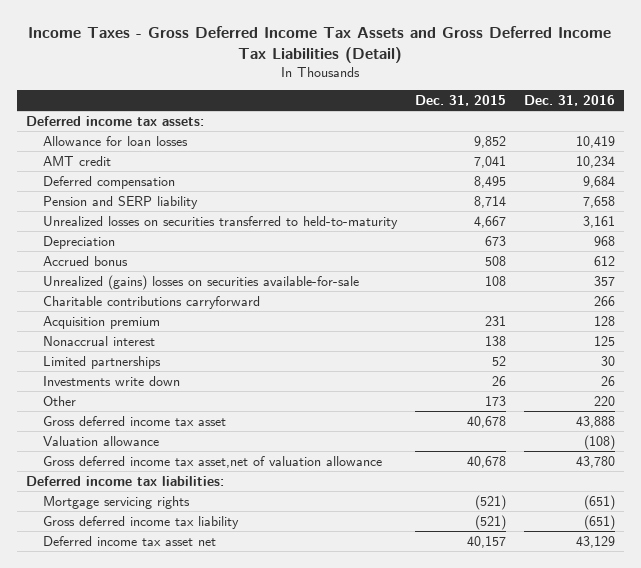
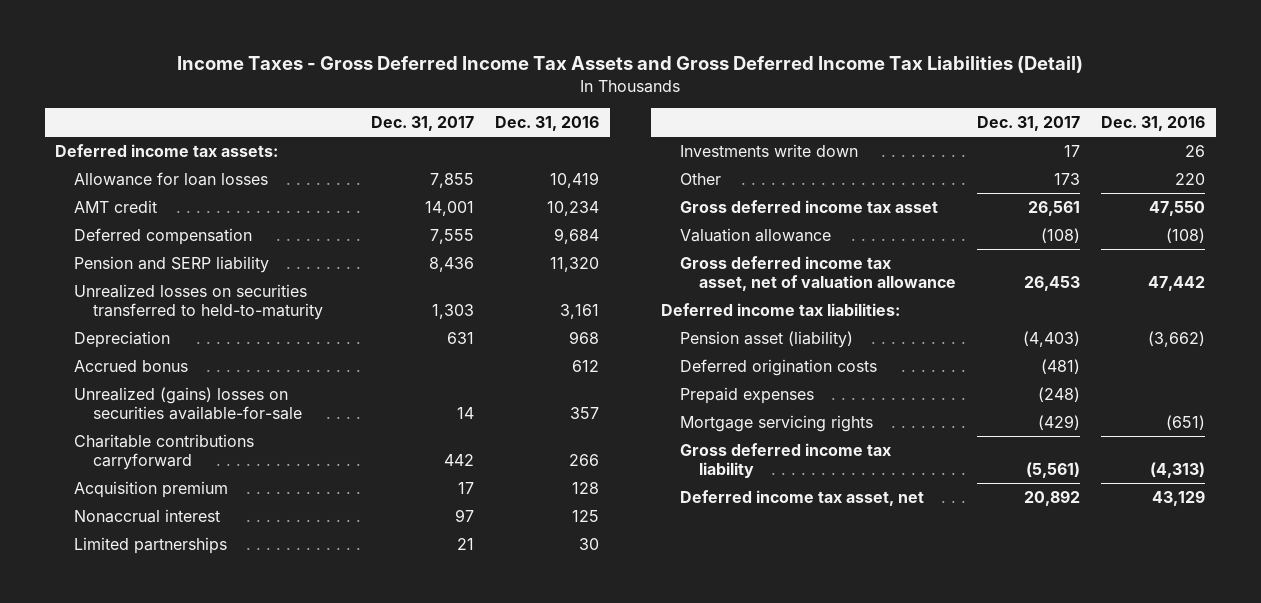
[414,94,506,106] Dec. 31, 2015 -> none
none -> [371,115,475,131] Dec. 31, 2017
[582,195,615,208] 7,658 -> [550,257,600,273] 11,320
[575,415,615,428] 43,888 -> [1149,201,1206,217] 47,550
[42,455,382,468] Gross deferred income tax asset,net of valuation allowance -> [680,256,956,291] Gross deferred income tax asset, net of valuation allowance
[575,455,615,468] 43,780 -> [1148,275,1206,291] 47,442
none -> [680,331,854,349] Pension asset (liability)
none -> [680,359,878,377] Deferred origination costs
none -> [680,387,815,405] Prepaid expenses
[583,514,615,530] (651) -> [1150,461,1206,478] (4,313)
[42,535,216,546] Deferred income tax asset net -> [680,490,925,507] Deferred income tax asset, net

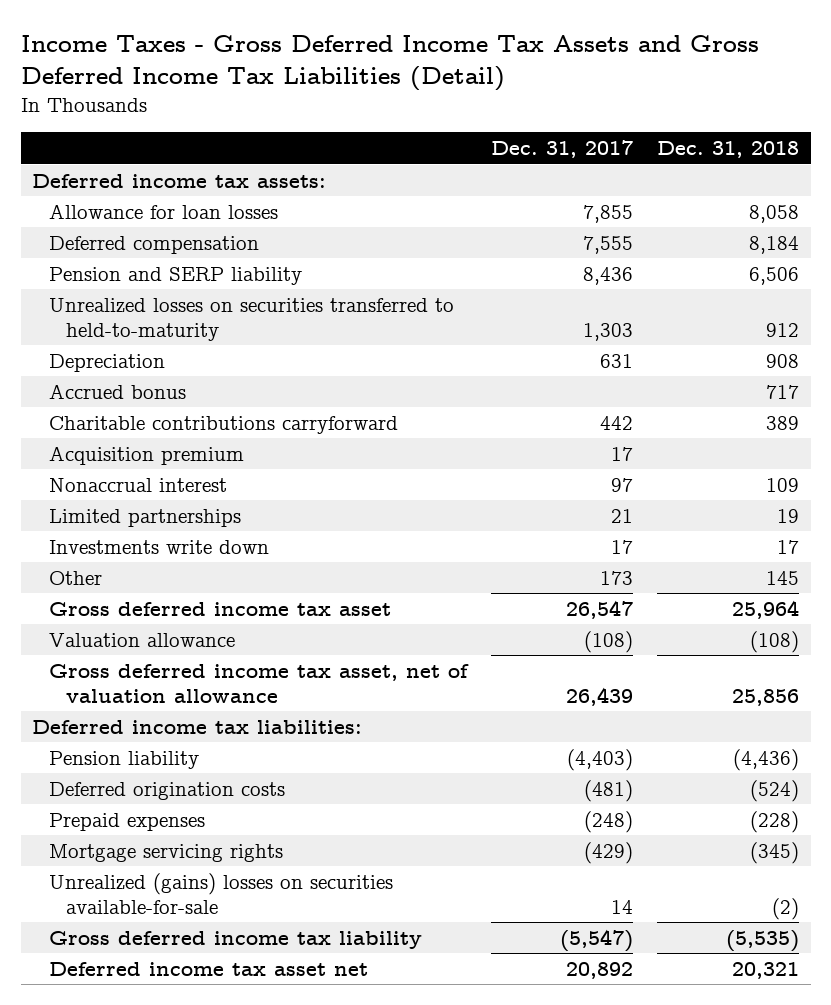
[495,115,600,131] Dec. 31, 2016 -> none
none -> [656,141,799,159] Dec. 31, 2018
[74,200,158,214] AMT credit -> none
[1028,201,1081,217] 26,561 -> [566,599,634,619] 26,547
[1024,275,1081,291] 26,453 -> [566,686,634,706] 26,439
[680,331,854,349] Pension asset (liability) -> [49,750,200,769] Pension liability
[74,387,302,420] Unrealized (gains) losses on securities available-for-sale -> [49,872,394,914] Unrealized (gains) losses on securities available-for-sale
[1026,461,1081,478] (5,561) -> [560,928,634,952] (5,547)
[680,490,925,507] Deferred income tax asset, net -> [49,961,369,976] Deferred income tax asset net

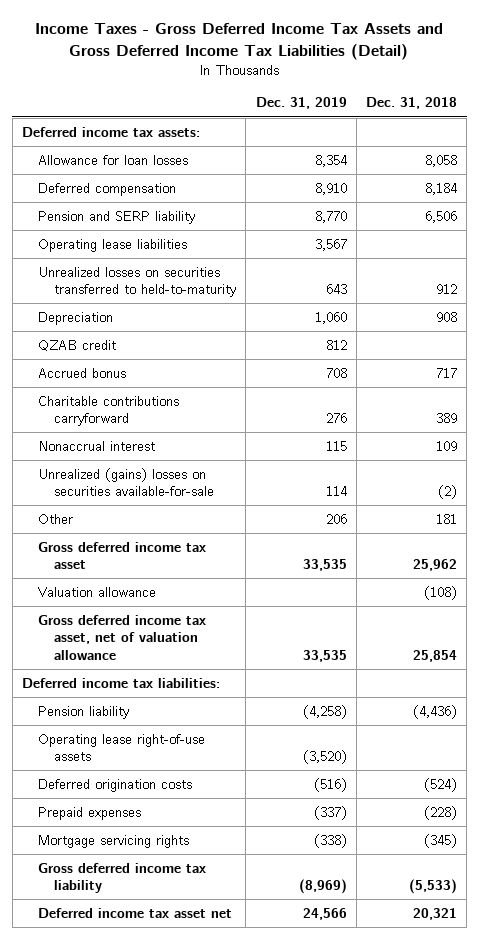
[491,140,634,159] Dec. 31, 2017 -> none
none -> [255,97,347,110] Dec. 31, 2019
none -> [38,238,188,252] Operating lease liabilities
none -> [38,339,117,351] QZAB credit
[49,445,245,465] Acquisition premium -> none
[49,508,242,527] Limited partnerships -> none
[49,539,270,554] Investments write down -> none
[49,872,394,914] Unrealized (gains) losses on securities available-for-sale -> [38,467,215,497] Unrealized (gains) losses on securities available-for-sale
[765,570,799,585] 145 -> [435,513,457,524] 181
[731,599,799,619] 25,964 -> [412,559,457,572] 25,962
[731,688,799,706] 25,856 -> [412,649,457,662] 25,854
none -> [38,733,206,762] Operating lease right-of-use assets
[725,929,799,952] (5,535) -> [408,879,457,895] (5,533)

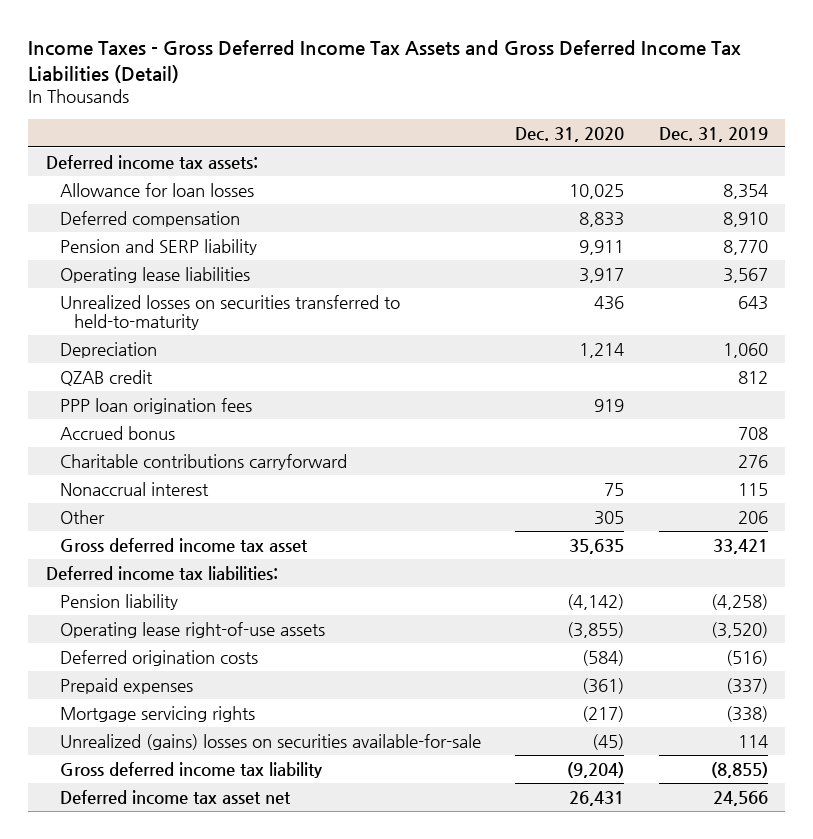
[365,97,457,110] Dec. 31, 2018 -> none
none -> [515,126,625,142] Dec. 31, 2020
none -> [60,397,253,414] PPP loan origination fees
[38,586,157,597] Valuation allowance -> none
[38,614,207,660] Gross deferred income tax asset, net of valuation allowance -> none
[302,559,347,572] 33,535 -> [712,538,768,554] 33,421
[38,467,215,497] Unrealized (gains) losses on securities available-for-sale -> [60,733,482,750] Unrealized (gains) losses on securities available-for-sale
[298,879,347,895] (8,969) -> [710,761,768,778] (8,855)

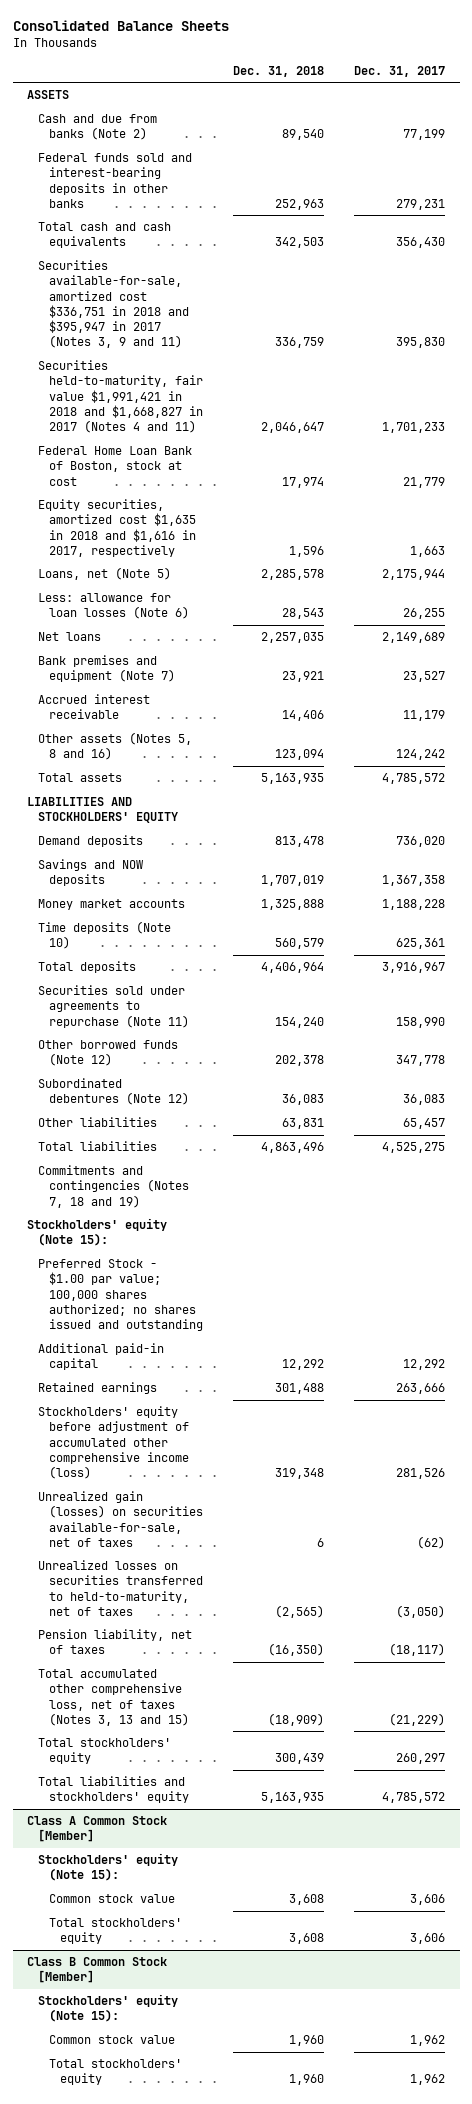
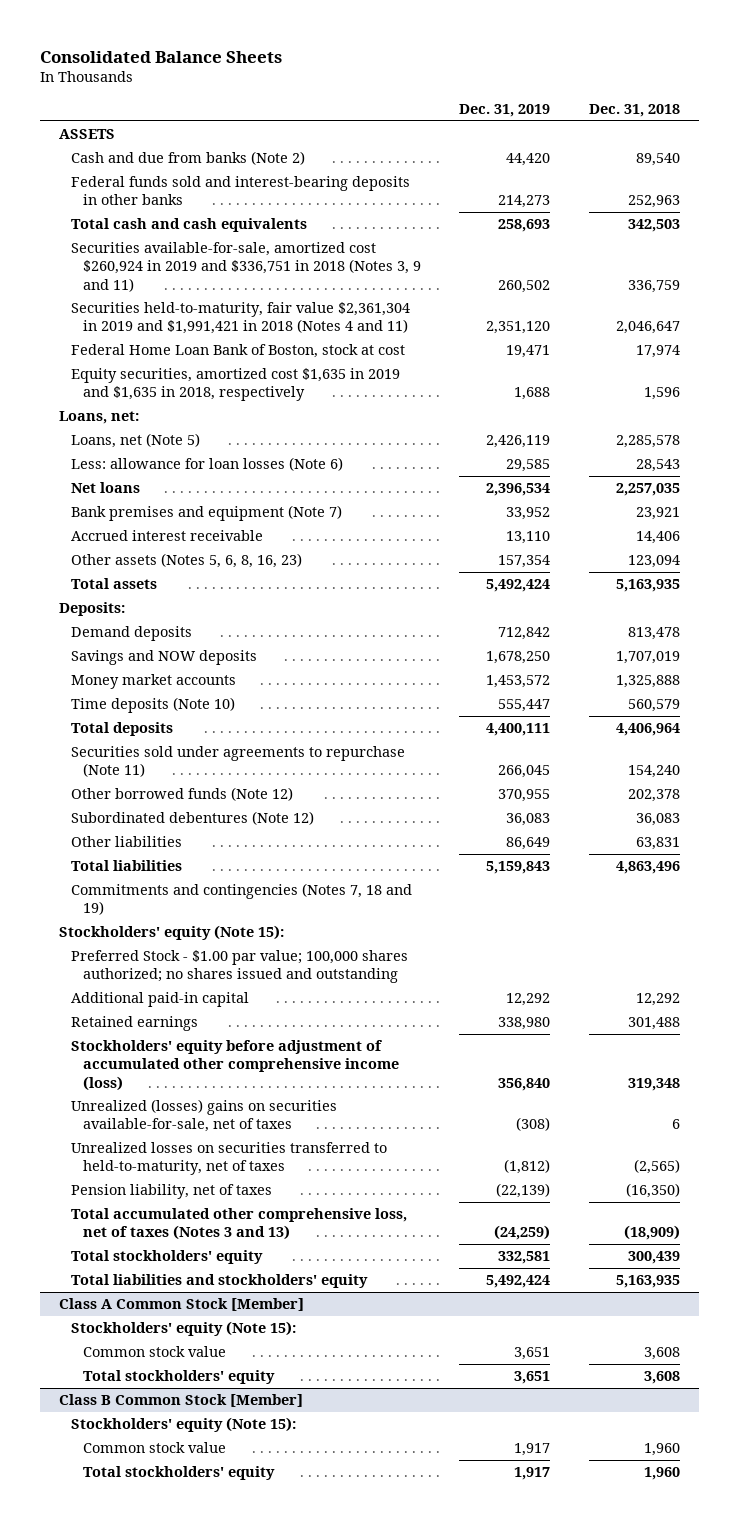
[353,65,445,77] Dec. 31, 2017 -> none
none -> [459,104,551,118] Dec. 31, 2019
[38,260,190,349] Securities available-for-sale, amortized cost $336,751 in 2018 and $395,947 in 2017 (Notes 3, 9 and 11) -> [70,242,421,292] Securities available-for-sale, amortized cost $260,924 in 2019 and $336,751 in 2018 (Notes 3, 9 and 11)
[38,360,204,434] Securities held-to-maturity, fair value $1,991,421 in 2018 and $1,668,827 in 2017 (Notes 4 and 11) -> [70,302,410,335] Securities held-to-maturity, fair value $2,361,304 in 2019 and $1,991,421 in 2018 (Notes 4 and 11)
[38,499,197,557] Equity securities, amortized cost $1,635 in 2018 and $1,616 in 2017, respectively -> [70,368,400,402] Equity securities, amortized cost $1,635 in 2019 and $1,635 in 2018, respectively
none -> [59,411,140,425] Loans, net:
[38,732,193,761] Other assets (Notes 5, 8 and 16) -> [70,553,302,569] Other assets (Notes 5, 6, 8, 16, 23)
[27,797,179,824] LIABILITIES AND STOCKHOLDERS' EQUITY -> none
none -> [59,602,126,617] Deposits:
[38,1491,204,1547] Unrealized gain (losses) on securities available-for-sale, net of taxes -> [70,1099,337,1133] Unrealized (losses) gains on securities available-for-sale, net of taxes
[38,1669,190,1726] Total accumulated other comprehensive loss, net of taxes (Notes 3, 13 and 15) -> [70,1208,407,1241] Total accumulated other comprehensive loss, net of taxes (Notes 3 and 13)

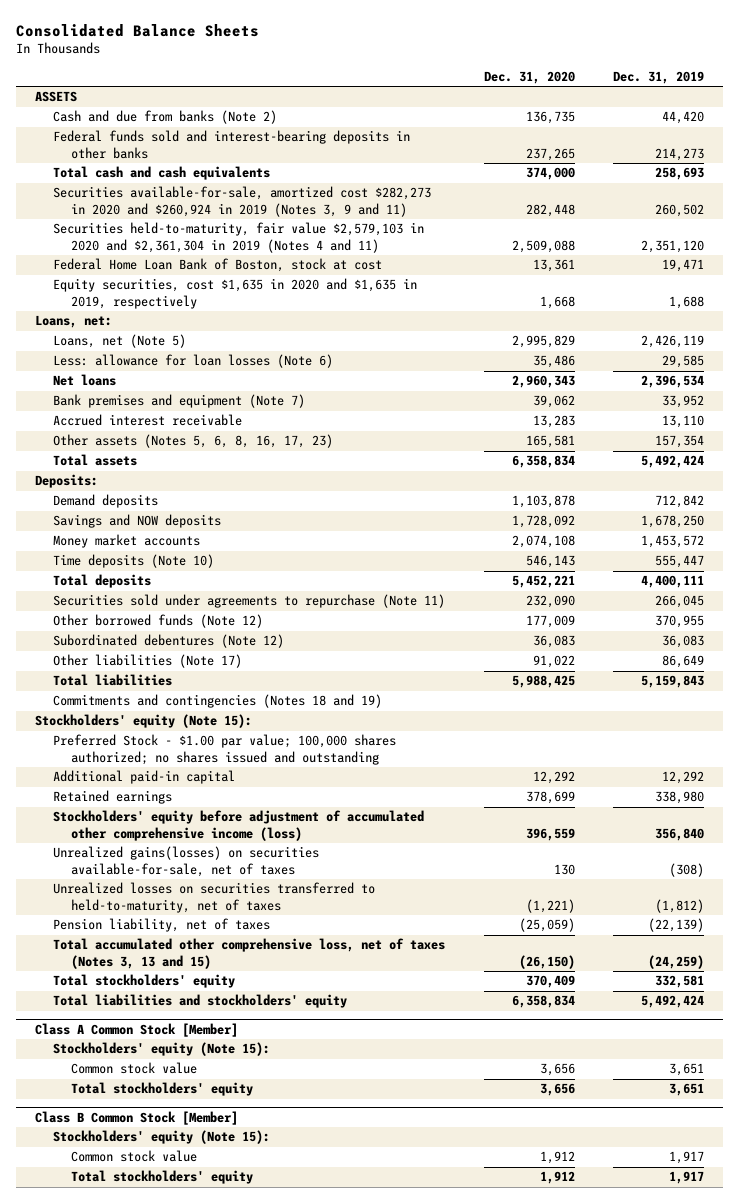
[588,104,680,118] Dec. 31, 2018 -> none
none -> [483,70,575,84] Dec. 31, 2020
[70,242,421,292] Securities available-for-sale, amortized cost $260,924 in 2019 and $336,751 in 2018 (Notes 3, 9 and 11) -> [52,186,431,217] Securities available-for-sale, amortized cost $282,273 in 2020 and $260,924 in 2019 (Notes 3, 9 and 11)
[70,302,410,335] Securities held-to-maturity, fair value $2,361,304 in 2019 and $1,991,421 in 2018 (Notes 4 and 11) -> [52,222,424,253] Securities held-to-maturity, fair value $2,579,103 in 2020 and $2,361,304 in 2019 (Notes 4 and 11)
[70,368,400,402] Equity securities, amortized cost $1,635 in 2019 and $1,635 in 2018, respectively -> [52,278,417,309] Equity securities, cost $1,635 in 2020 and $1,635 in 2019, respectively
[70,553,302,569] Other assets (Notes 5, 6, 8, 16, 23) -> [52,434,333,449] Other assets (Notes 5, 6, 8, 16, 17, 23)
[70,836,182,848] Other liabilities -> [52,654,242,669] Other liabilities (Note 17)
[70,883,412,916] Commitments and contingencies (Notes 7, 18 and 19) -> [52,694,382,709] Commitments and contingencies (Notes 18 and 19)
[70,1099,337,1133] Unrealized (losses) gains on securities available-for-sale, net of taxes -> [52,846,319,877] Unrealized gains(losses) on securities available-for-sale, net of taxes
[70,1208,407,1241] Total accumulated other comprehensive loss, net of taxes (Notes 3 and 13) -> [52,938,445,969] Total accumulated other comprehensive loss, net of taxes (Notes 3, 13 and 15)

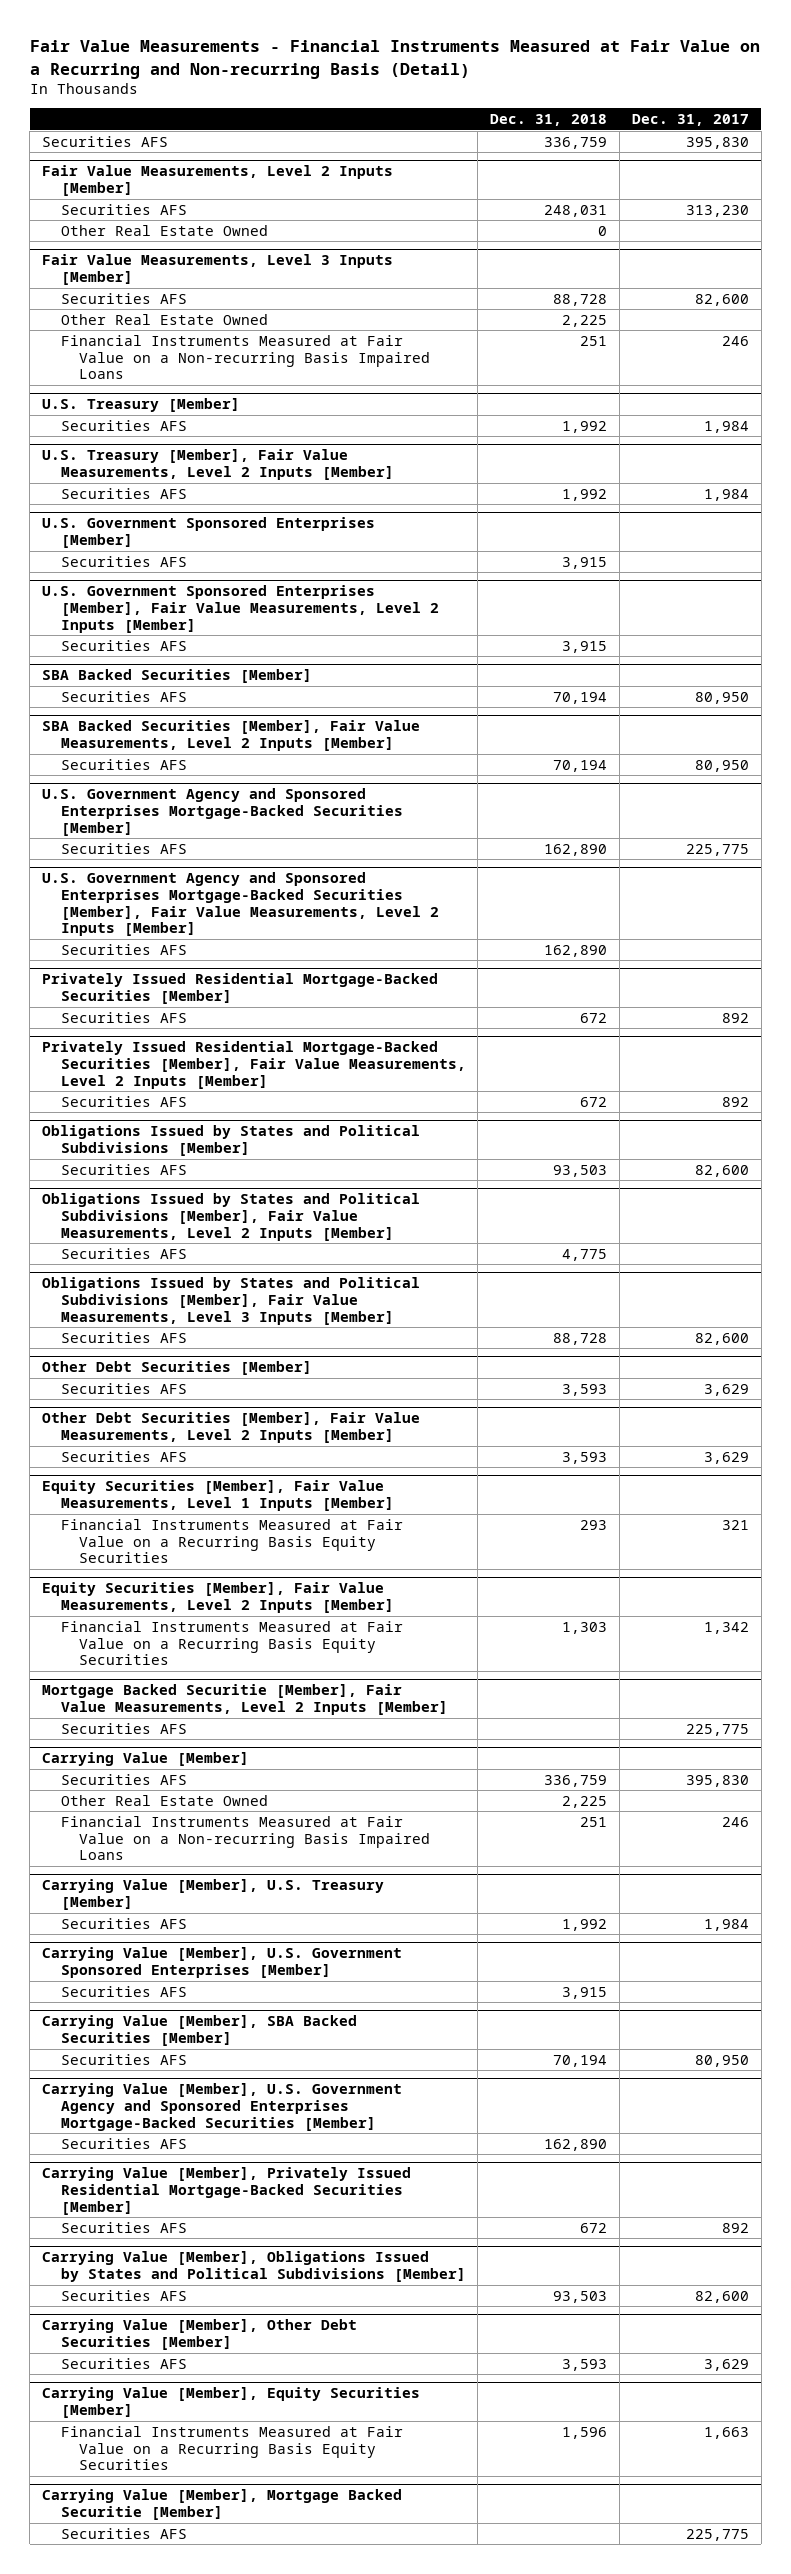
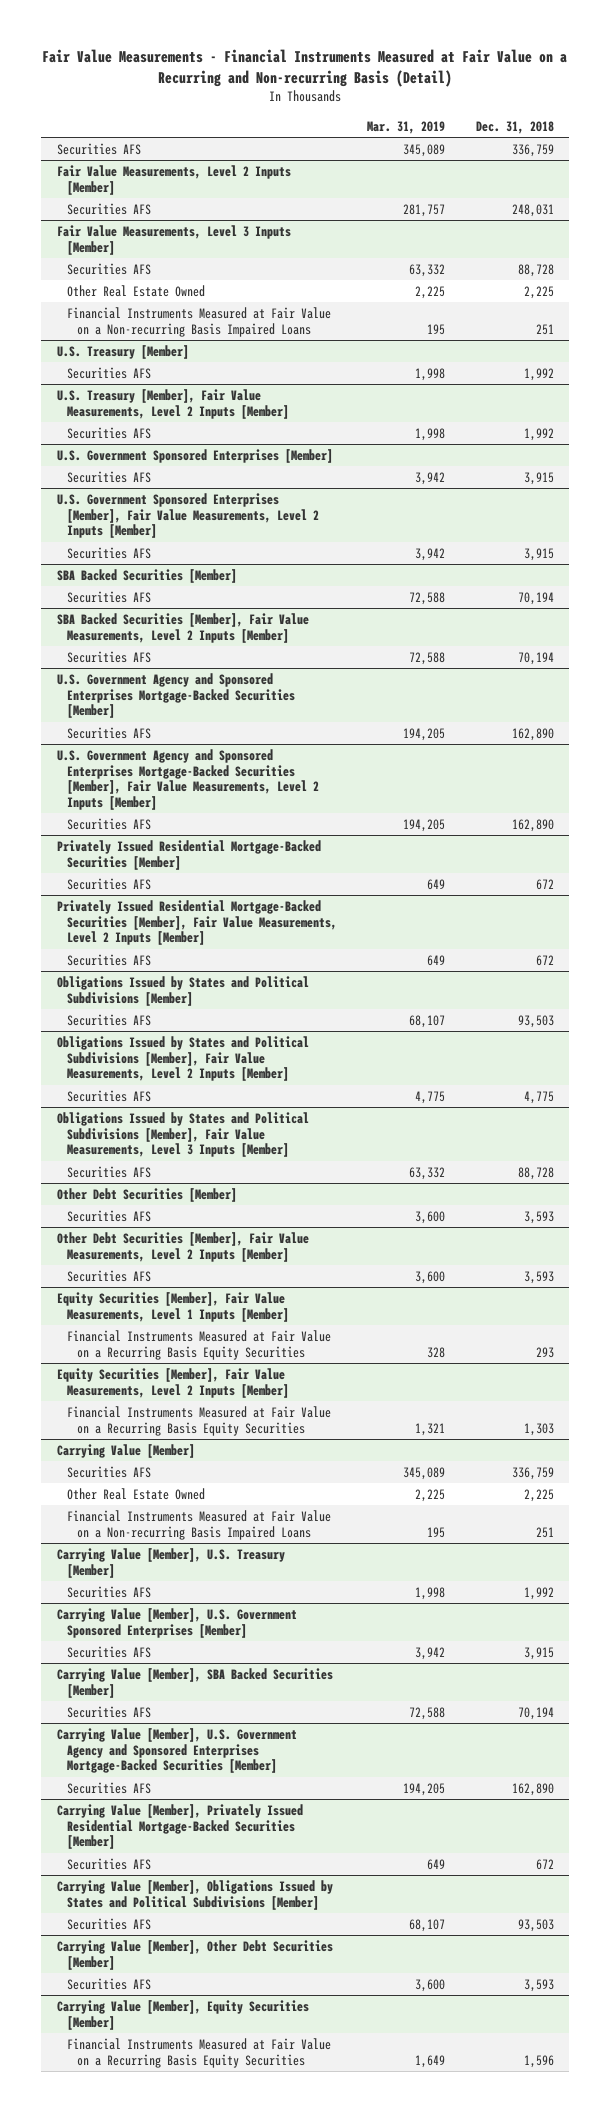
[632,114,750,127] Dec. 31, 2017 -> none
none -> [367,120,446,134] Mar. 31, 2019
[60,224,268,236] Other Real Estate Owned -> none
[42,1684,448,1715] Mortgage Backed Securitie [Member], Fair Value Measurements, Level 2 Inputs [Member] -> none
[60,1722,187,1734] Securities AFS -> none
[42,2489,403,2520] Carrying Value [Member], Mortgage Backed Securitie [Member] -> none
[60,2527,187,2539] Securities AFS -> none

